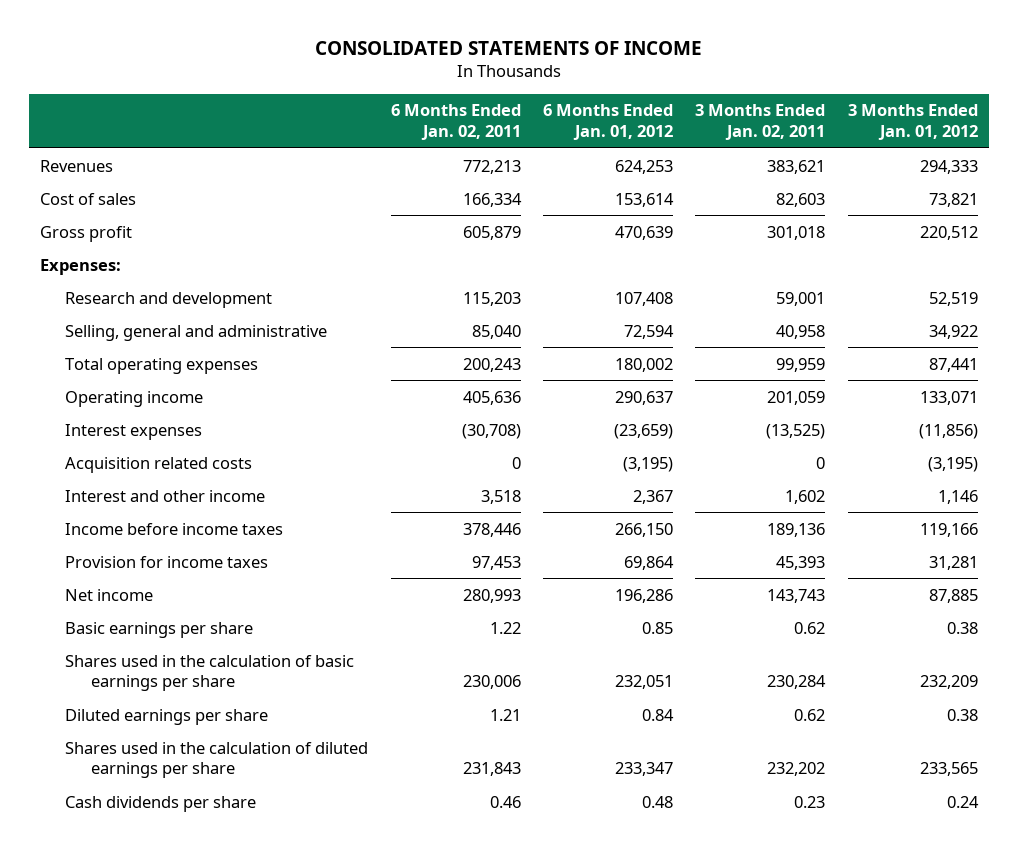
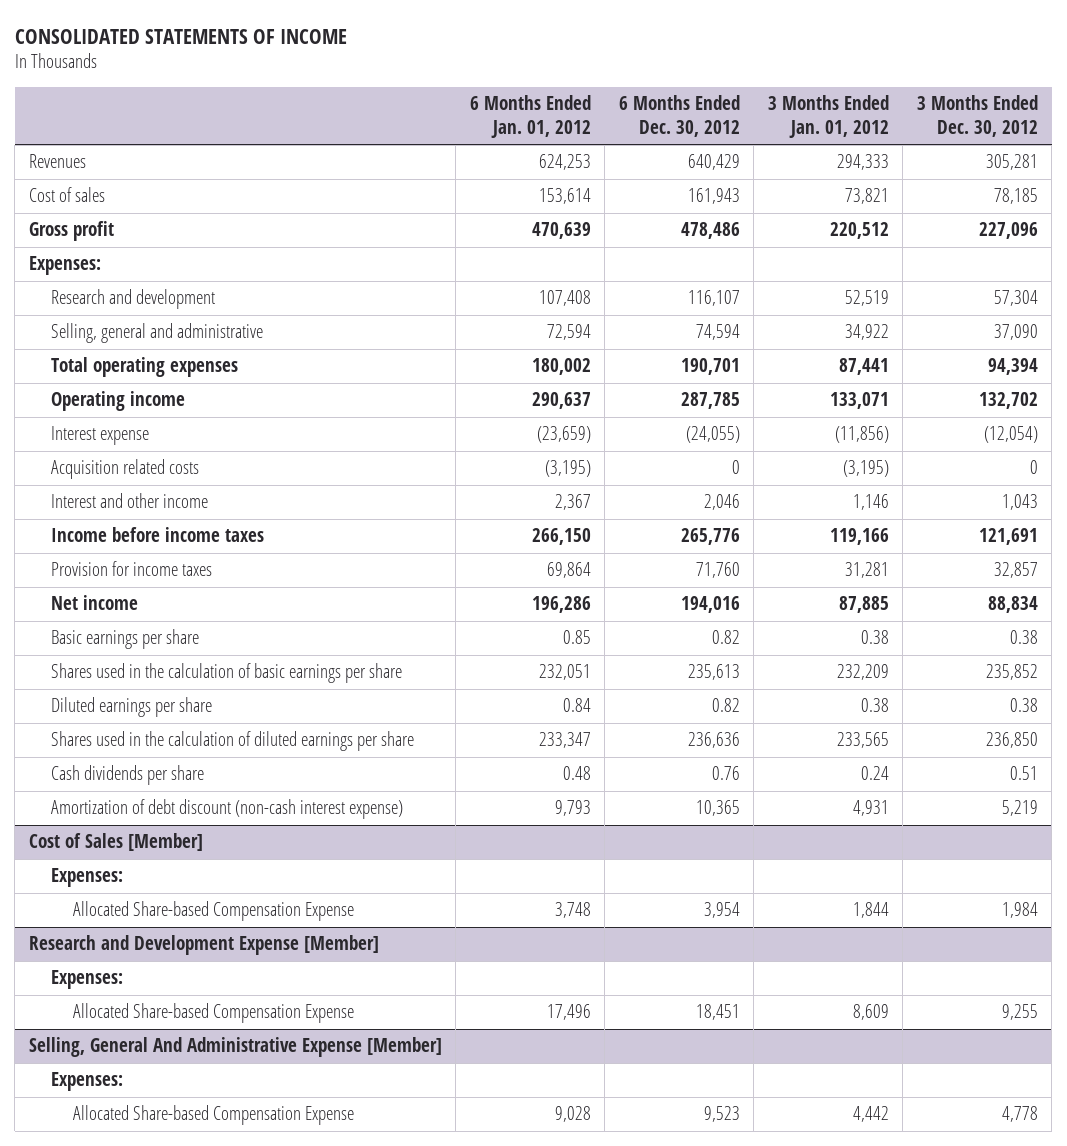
[390,104,521,141] 6 Months Ended Jan. 02, 2011 -> none
[695,104,826,141] 3 Months Ended Jan. 02, 2011 -> none
none -> [618,94,740,137] 6 Months Ended Dec. 30, 2012
none -> [916,94,1038,137] 3 Months Ended Dec. 30, 2012
[65,423,203,440] Interest expenses -> [50,426,149,446] Interest expense
none -> [50,799,403,820] Amortization of debt discount (non-cash interest expense)
none -> [28,833,203,852] Cost of Sales [Member]
none -> [50,868,123,888] Expenses:
none -> [72,901,354,922] Allocated Share-based Compensation Expense
none -> [28,935,379,956] Research and Development Expense [Member]
none -> [50,970,123,990] Expenses:
none -> [72,1003,354,1024] Allocated Share-based Compensation Expense
none -> [28,1037,442,1058] Selling, General And Administrative Expense [Member]
none -> [50,1072,123,1092] Expenses:
none -> [72,1105,354,1126] Allocated Share-based Compensation Expense

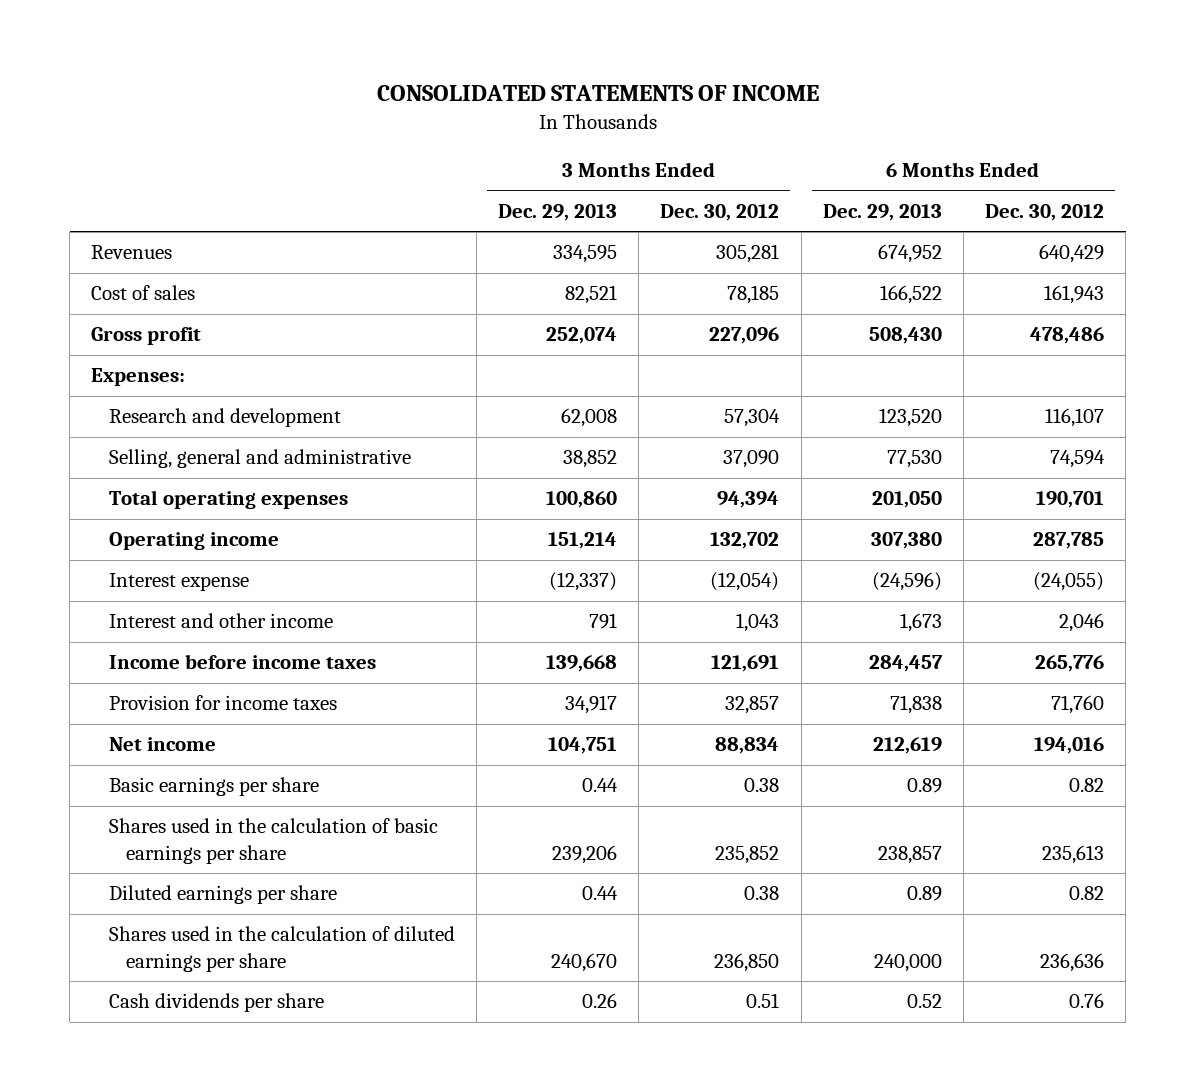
[469,94,591,138] 6 Months Ended Jan. 01, 2012 -> none
[767,94,889,138] 3 Months Ended Jan. 01, 2012 -> none
none -> [498,203,618,221] Dec. 29, 2013
none -> [822,203,942,221] Dec. 29, 2013
[50,459,199,480] Acquisition related costs -> none
[50,799,403,820] Amortization of debt discount (non-cash interest expense) -> none
[28,833,203,852] Cost of Sales [Member] -> none
[50,868,123,888] Expenses: -> none
[72,901,354,922] Allocated Share-based Compensation Expense -> none
[28,935,379,956] Research and Development Expense [Member] -> none
[50,970,123,990] Expenses: -> none
[72,1003,354,1024] Allocated Share-based Compensation Expense -> none
[28,1037,442,1058] Selling, General And Administrative Expense [Member] -> none
[50,1072,123,1092] Expenses: -> none
[72,1105,354,1126] Allocated Share-based Compensation Expense -> none

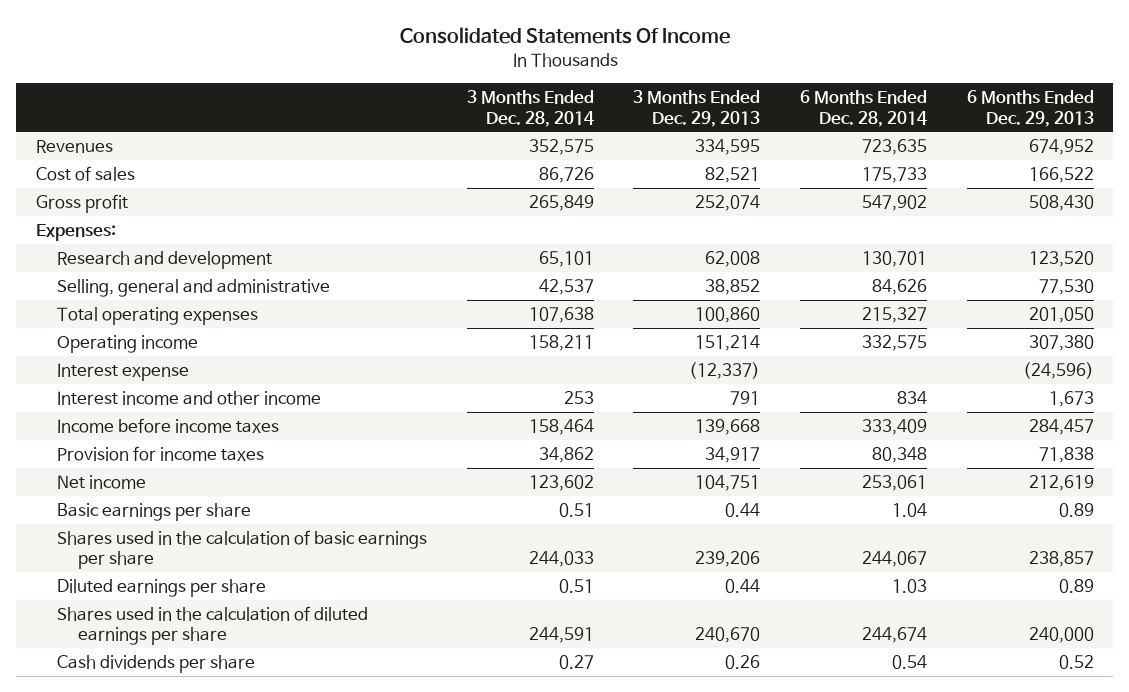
[376,85,819,102] CONSOLIDATED STATEMENTS OF INCOME -> [399,26,730,44] Consolidated Statements Of Income
[660,203,780,221] Dec. 30, 2012 -> none
[985,203,1105,221] Dec. 30, 2012 -> none
none -> [466,90,594,127] 3 Months Ended Dec. 28, 2014
none -> [799,90,927,127] 6 Months Ended Dec. 28, 2014
[108,613,333,629] Interest and other income -> [56,391,321,406] Interest income and other income

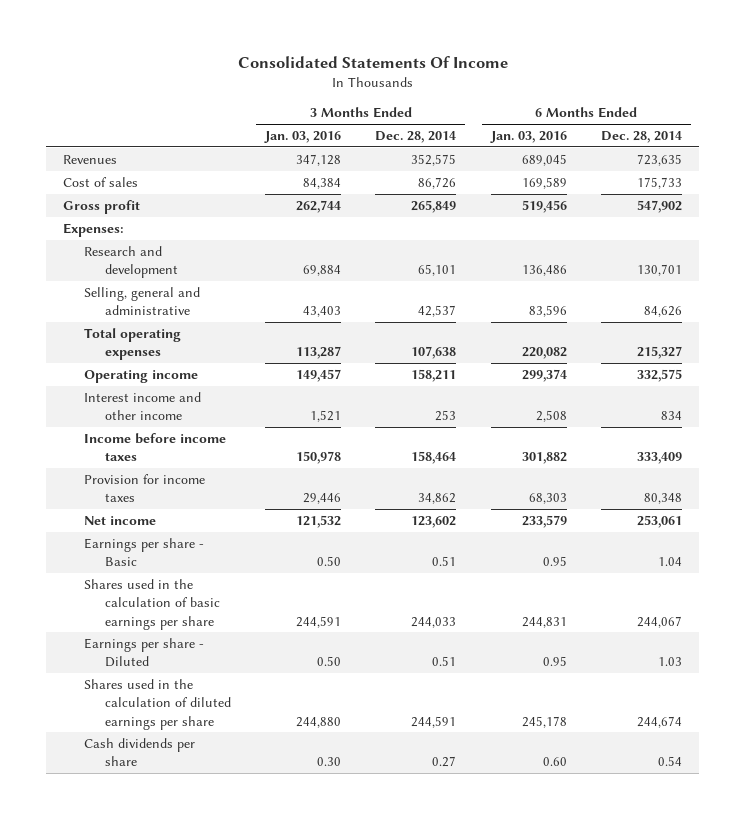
[633,90,761,127] 3 Months Ended Dec. 29, 2013 -> none
[966,90,1094,127] 6 Months Ended Dec. 29, 2013 -> none
none -> [263,130,341,143] Jan. 03, 2016
none -> [489,130,567,143] Jan. 03, 2016
[56,363,189,382] Interest expense -> none
[56,503,251,522] Basic earnings per share -> [83,537,204,567] Earnings per share - Basic
[56,579,266,598] Diluted earnings per share -> [83,637,204,668] Earnings per share - Diluted

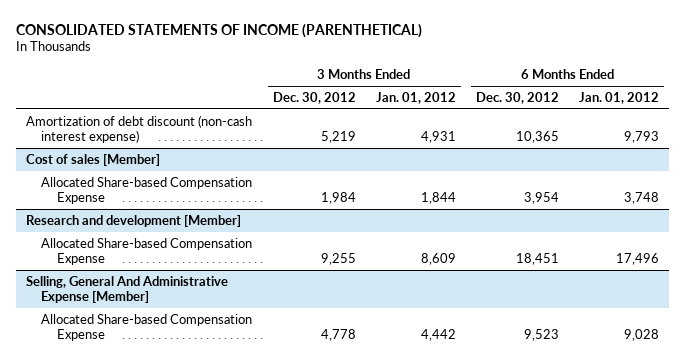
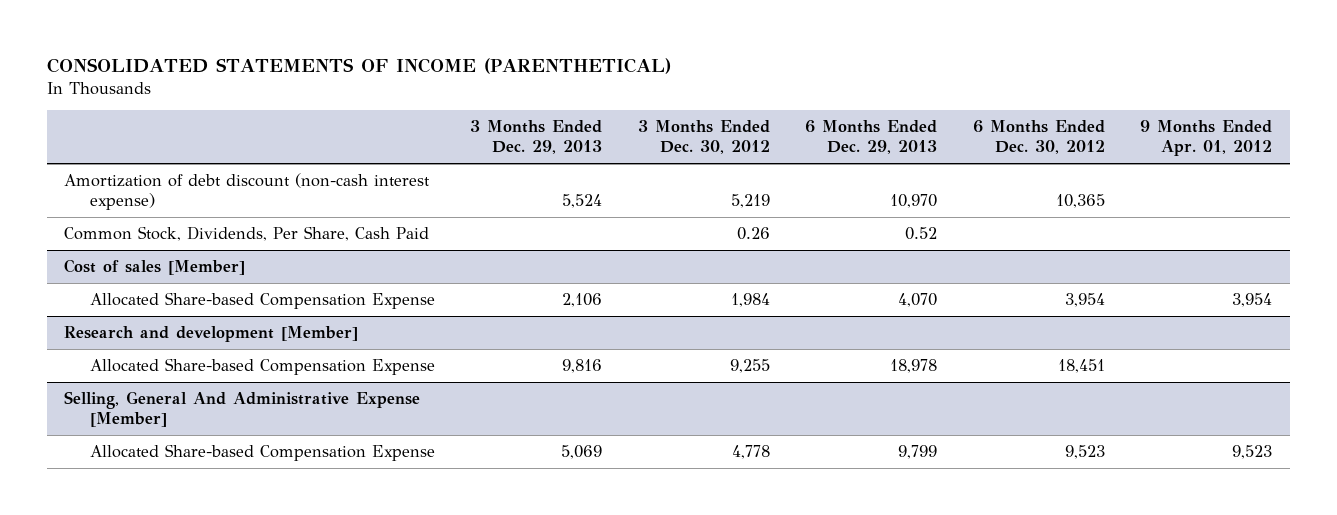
[375,92,456,105] Jan. 01, 2012 -> none
[579,92,660,105] Jan. 01, 2012 -> none
none -> [470,120,603,155] 3 Months Ended Dec. 29, 2013
none -> [805,120,938,155] 6 Months Ended Dec. 29, 2013
none -> [1140,120,1273,157] 9 Months Ended Apr. 01, 2012
none -> [64,225,430,241] Common Stock, Dividends, Per Share, Cash Paid

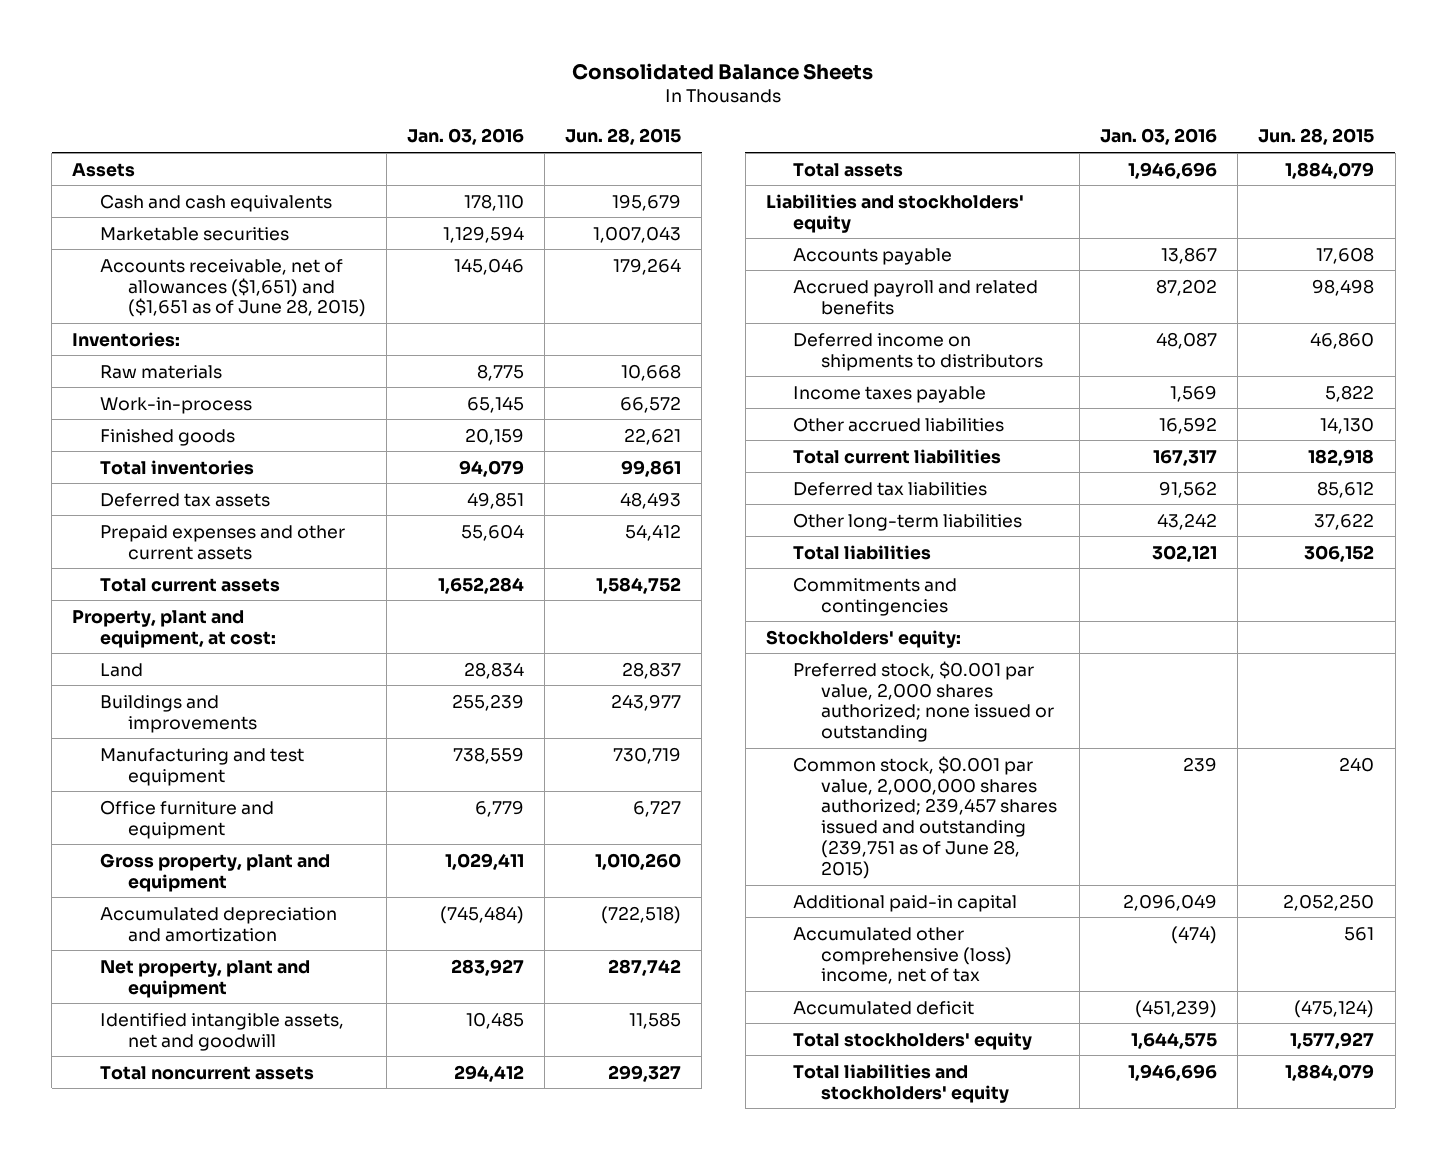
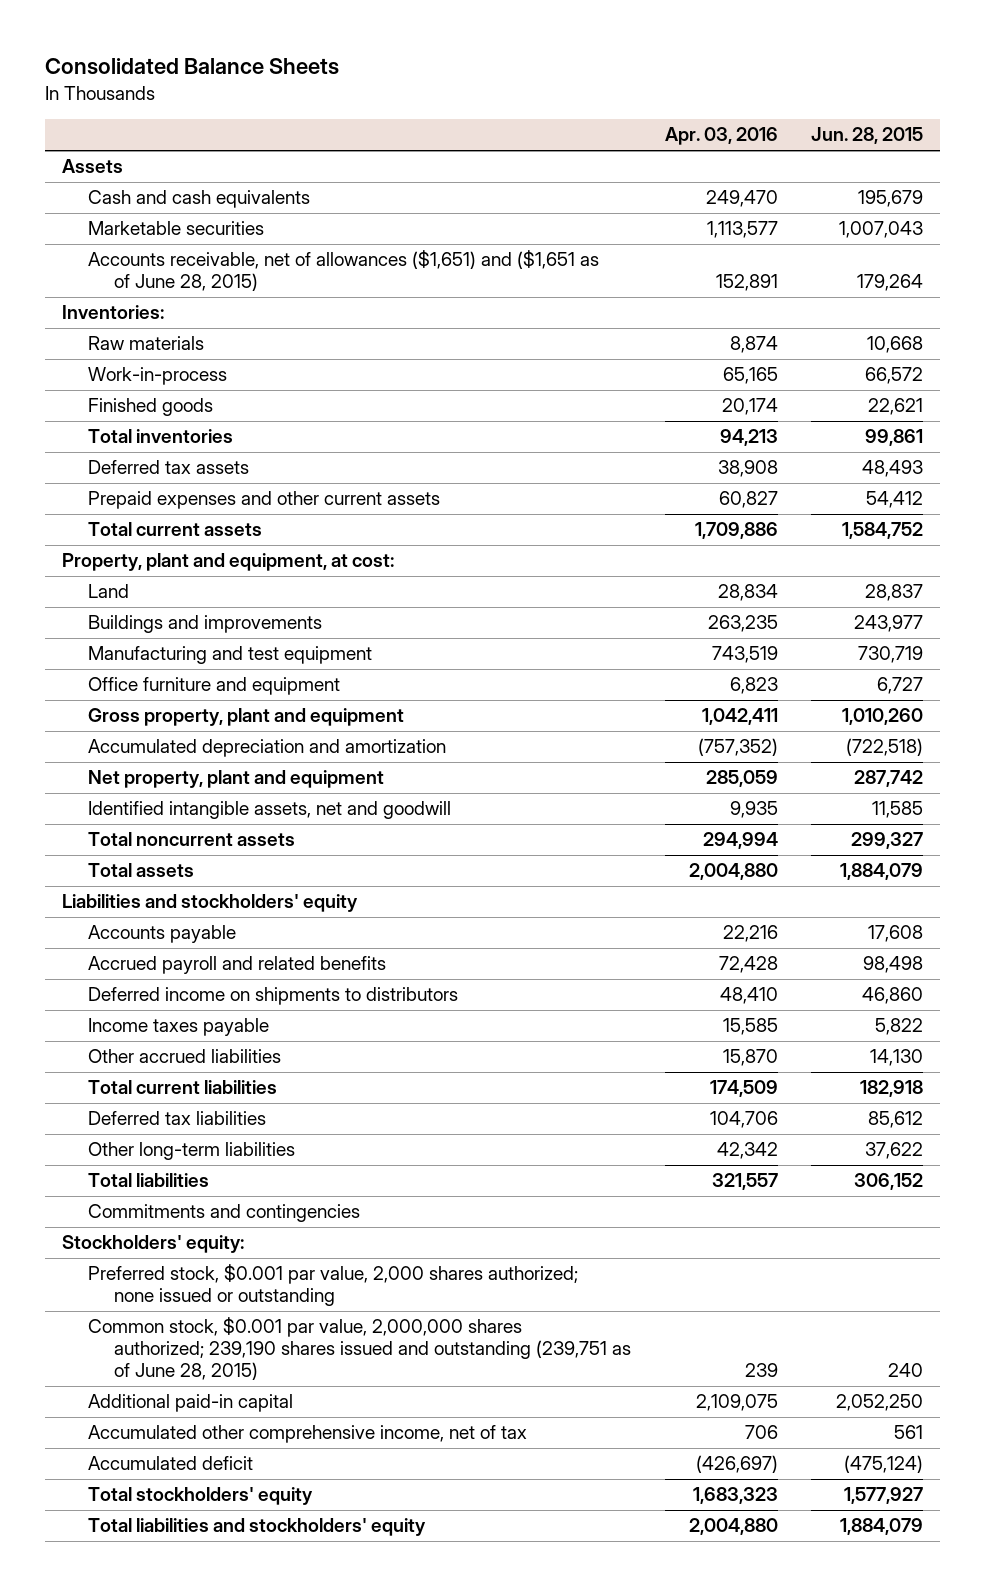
[407,128,525,146] Jan. 03, 2016 -> none
none -> [664,127,778,146] Apr. 03, 2016
[793,755,1058,880] Common stock, $0.001 par value, 2,000,000 shares authorized; 239,457 shares issued and outstanding (239,751 as of June 28, 2015) -> [87,1317,632,1381] Common stock, $0.001 par value, 2,000,000 shares authorized; 239,190 shares issued and outstanding (239,751 as of June 28, 2015)
[793,926,1013,985] Accumulated other comprehensive (loss) income, net of tax -> [87,1425,527,1444] Accumulated other comprehensive income, net of tax

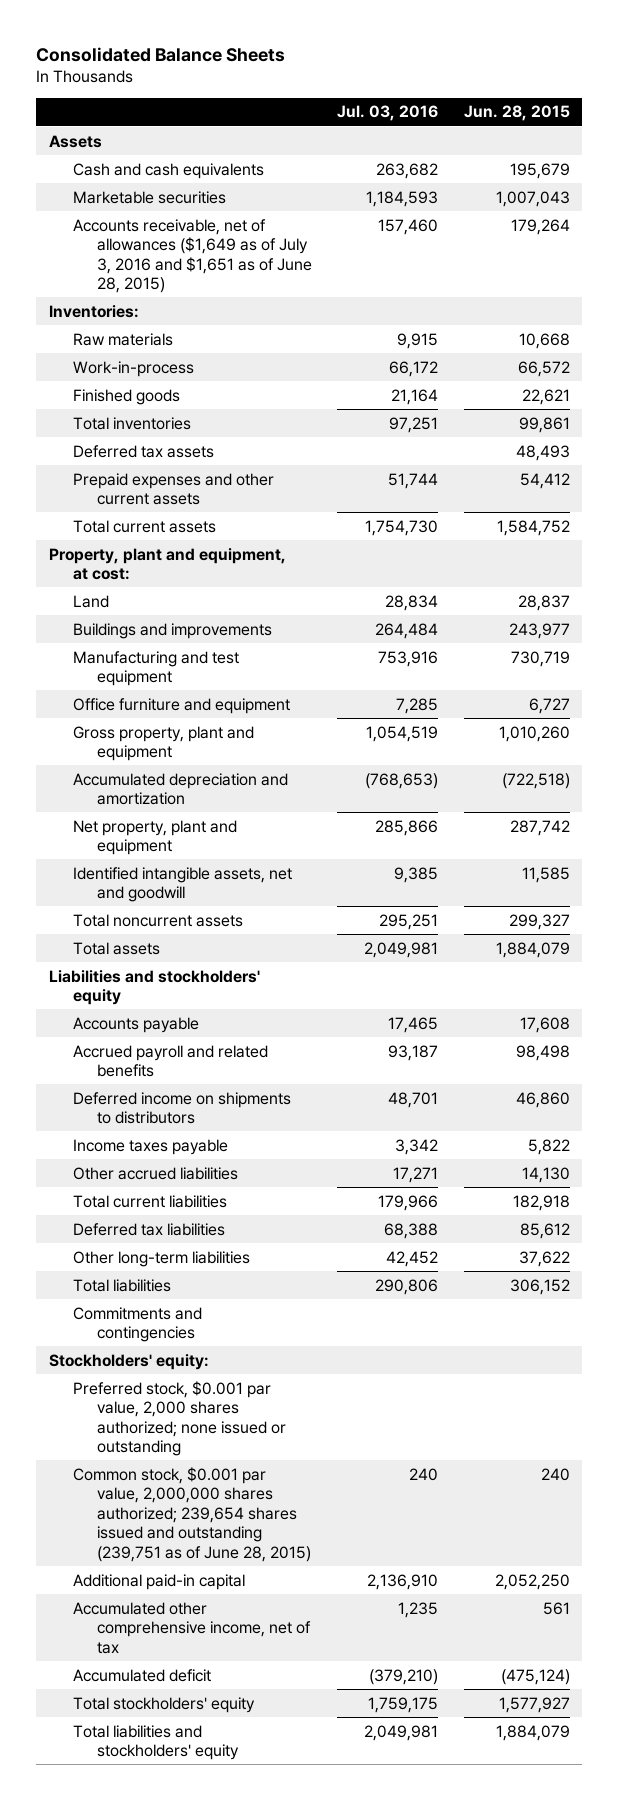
[664,127,778,146] Apr. 03, 2016 -> none
none -> [337,105,439,122] Jul. 03, 2016
[87,250,599,292] Accounts receivable, net of allowances ($1,651) and ($1,651 as of June 28, 2015) -> [72,218,312,294] Accounts receivable, net of allowances ($1,649 as of July 3, 2016 and $1,651 as of June 28, 2015)
[87,1317,632,1381] Common stock, $0.001 par value, 2,000,000 shares authorized; 239,190 shares issued and outstanding (239,751 as of June 28, 2015) -> [72,1466,311,1562] Common stock, $0.001 par value, 2,000,000 shares authorized; 239,654 shares issued and outstanding (239,751 as of June 28, 2015)

